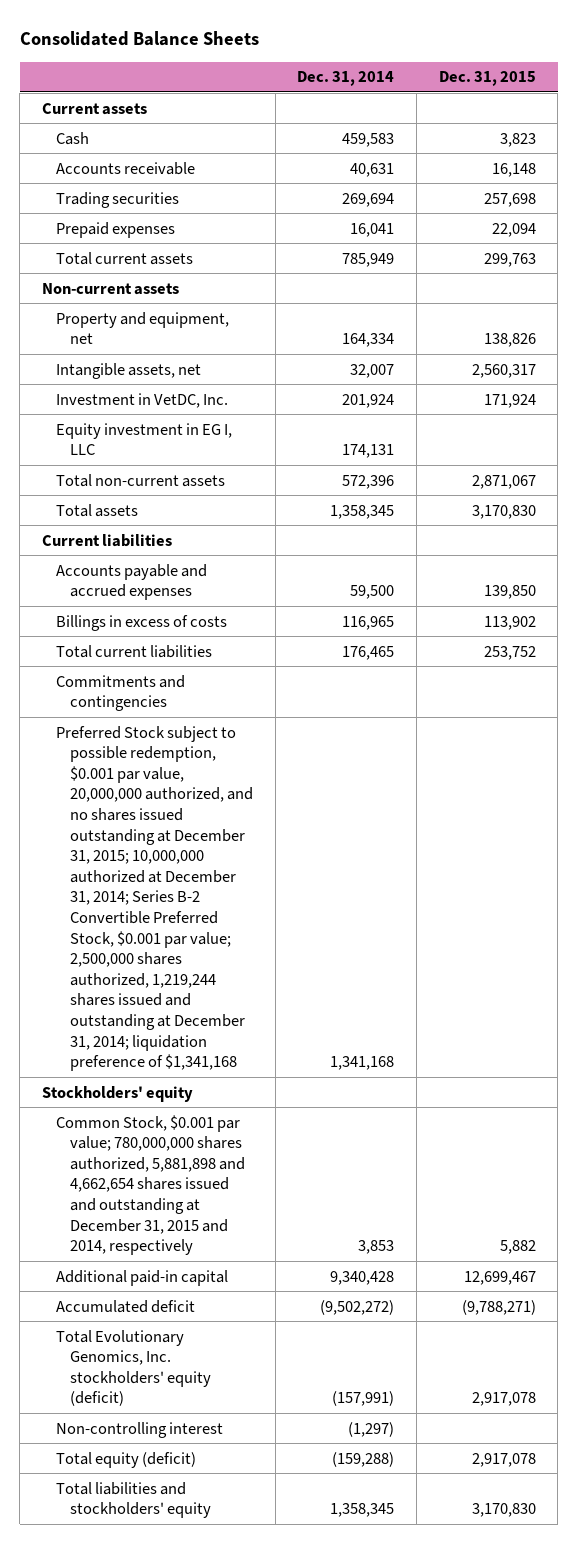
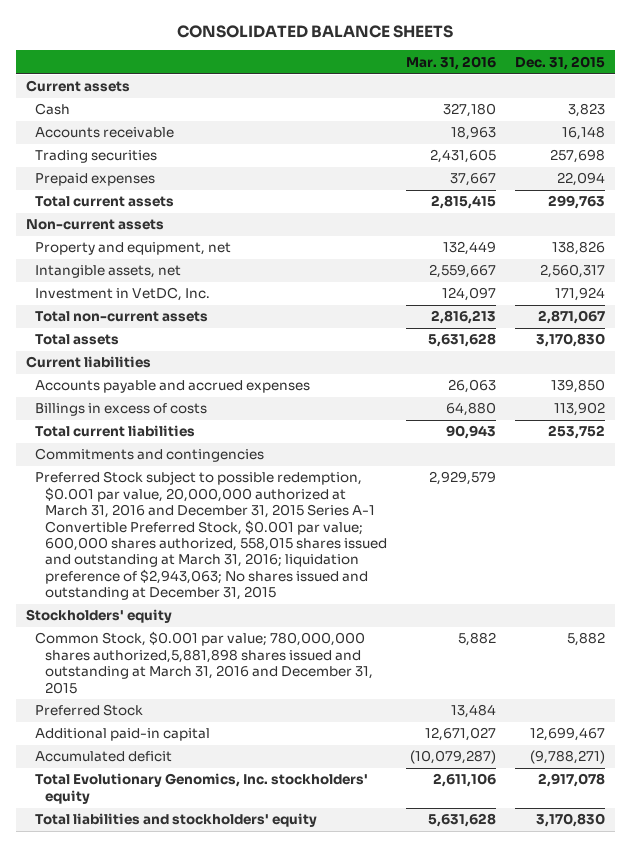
[19,31,259,47] Consolidated Balance Sheets -> [177,25,454,39] CONSOLIDATED BALANCE SHEETS
[297,71,395,87] Dec. 31, 2014 -> none
none -> [406,55,497,70] Mar. 31, 2016
[56,422,233,456] Equity investment in EG I, LLC -> none
[56,725,253,1072] Preferred Stock subject to possible redemption, $0.001 par value, 20,000,000 authorized, and no shares issued outstanding at December 31, 2015; 10,000,000 authorized at December 31, 2014; Series B-2 Convertible Preferred Stock, $0.001 par value; 2,500,000 shares authorized, 1,219,244 shares issued and outstanding at December 31, 2014; liquidation preference of $1,341,168 -> [35,471,388,601] Preferred Stock subject to possible redemption, $0.001 par value, 20,000,000 authorized at March 31, 2016 and December 31, 2015 Series A-1 Convertible Preferred Stock, $0.001 par value; 600,000 shares authorized, 558,015 shares issued and outstanding at March 31, 2016; liquidation preference of $2,943,063; No shares issued and outstanding at December 31, 2015
[56,1114,245,1256] Common Stock, $0.001 par value; 780,000,000 shares authorized, 5,881,898 and 4,662,654 shares issued and outstanding at December 31, 2015 and 2014, respectively -> [35,631,374,694] Common Stock, $0.001 par value; 780,000,000 shares authorized,5,881,898 shares issued and outstanding at March 31, 2016 and December 31, 2015
none -> [35,704,144,717] Preferred Stock
[56,1421,224,1438] Non-controlling interest -> none
[56,1451,197,1468] Total equity (deficit) -> none
[56,1329,211,1407] Total Evolutionary Genomics, Inc. stockholders' equity (deficit) -> [35,773,369,804] Total Evolutionary Genomics, Inc. stockholders' equity

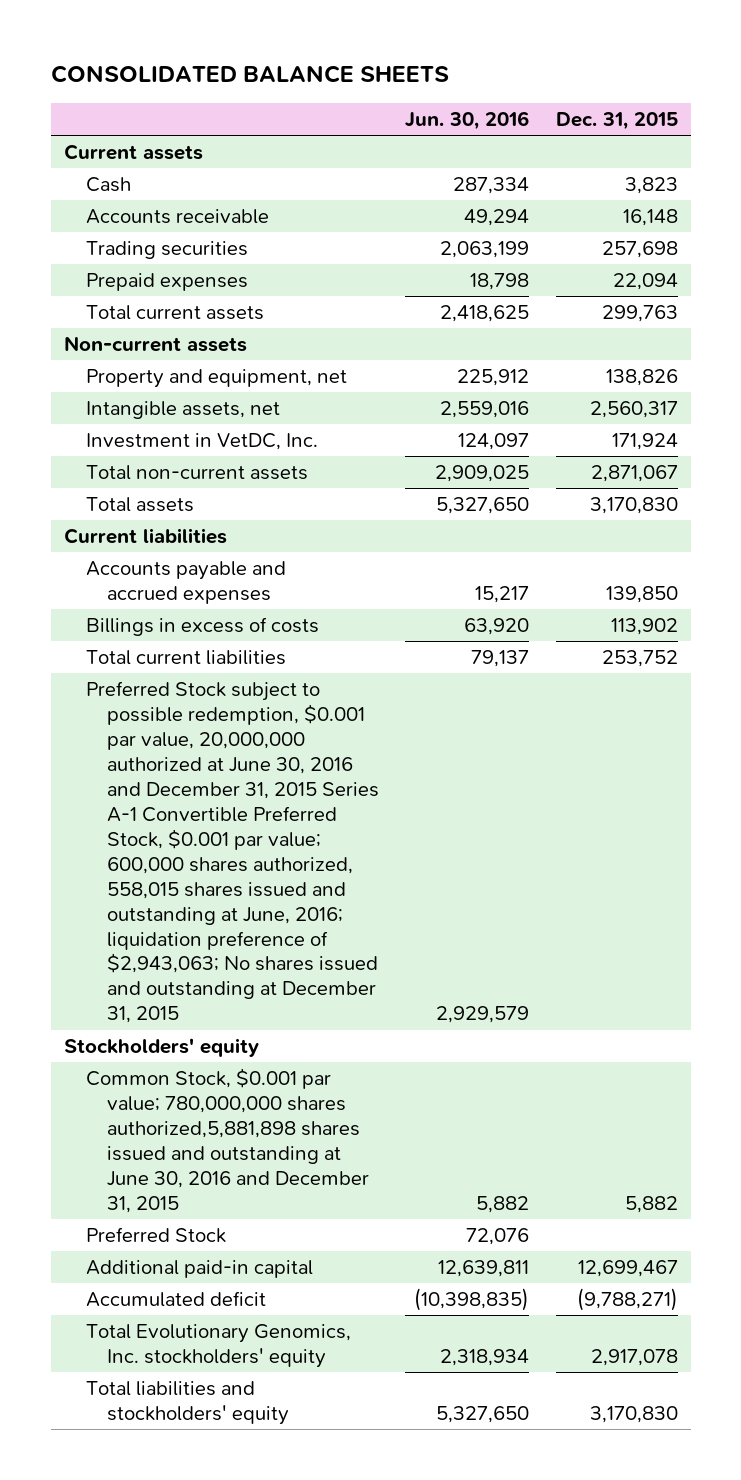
[406,55,497,70] Mar. 31, 2016 -> none
none -> [405,110,530,130] Jun. 30, 2016
[35,448,265,463] Commitments and contingencies -> none
[35,471,388,601] Preferred Stock subject to possible redemption, $0.001 par value, 20,000,000 authorized at March 31, 2016 and December 31, 2015 Series A-1 Convertible Preferred Stock, $0.001 par value; 600,000 shares authorized, 558,015 shares issued and outstanding at March 31, 2016; liquidation preference of $2,943,063; No shares issued and outstanding at December 31, 2015 -> [85,681,380,1024] Preferred Stock subject to possible redemption, $0.001 par value, 20,000,000 authorized at June 30, 2016 and December 31, 2015 Series A-1 Convertible Preferred Stock, $0.001 par value; 600,000 shares authorized, 558,015 shares issued and outstanding at June, 2016; liquidation preference of $2,943,063; No shares issued and outstanding at December 31, 2015
[35,631,374,694] Common Stock, $0.001 par value; 780,000,000 shares authorized,5,881,898 shares issued and outstanding at March 31, 2016 and December 31, 2015 -> [85,1068,370,1213] Common Stock, $0.001 par value; 780,000,000 shares authorized,5,881,898 shares issued and outstanding at June 30, 2016 and December 31, 2015

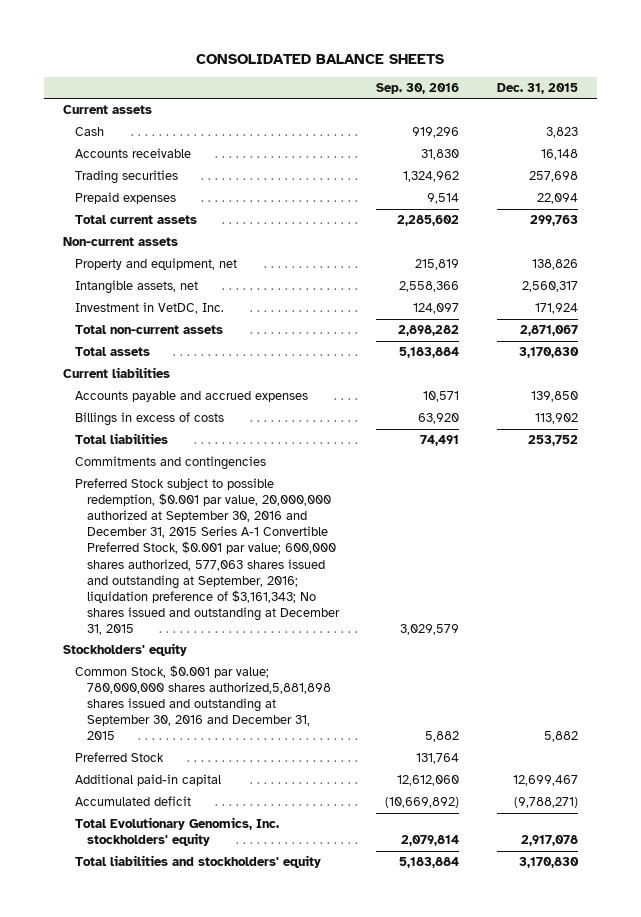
[405,110,530,130] Jun. 30, 2016 -> none
none -> [376,82,460,94] Sep. 30, 2016
[85,650,286,666] Total current liabilities -> [74,433,168,445] Total liabilities
none -> [74,456,266,471] Commitments and contingencies
[85,681,380,1024] Preferred Stock subject to possible redemption, $0.001 par value, 20,000,000 authorized at June 30, 2016 and December 31, 2015 Series A-1 Convertible Preferred Stock, $0.001 par value; 600,000 shares authorized, 558,015 shares issued and outstanding at June, 2016; liquidation preference of $2,943,063; No shares issued and outstanding at December 31, 2015 -> [74,478,340,635] Preferred Stock subject to possible redemption, $0.001 par value, 20,000,000 authorized at September 30, 2016 and December 31, 2015 Series A-1 Convertible Preferred Stock, $0.001 par value; 600,000 shares authorized, 577,063 shares issued and outstanding at September, 2016; liquidation preference of $3,161,343; No shares issued and outstanding at December 31, 2015
[85,1068,370,1213] Common Stock, $0.001 par value; 780,000,000 shares authorized,5,881,898 shares issued and outstanding at June 30, 2016 and December 31, 2015 -> [74,665,331,741] Common Stock, $0.001 par value; 780,000,000 shares authorized,5,881,898 shares issued and outstanding at September 30, 2016 and December 31, 2015

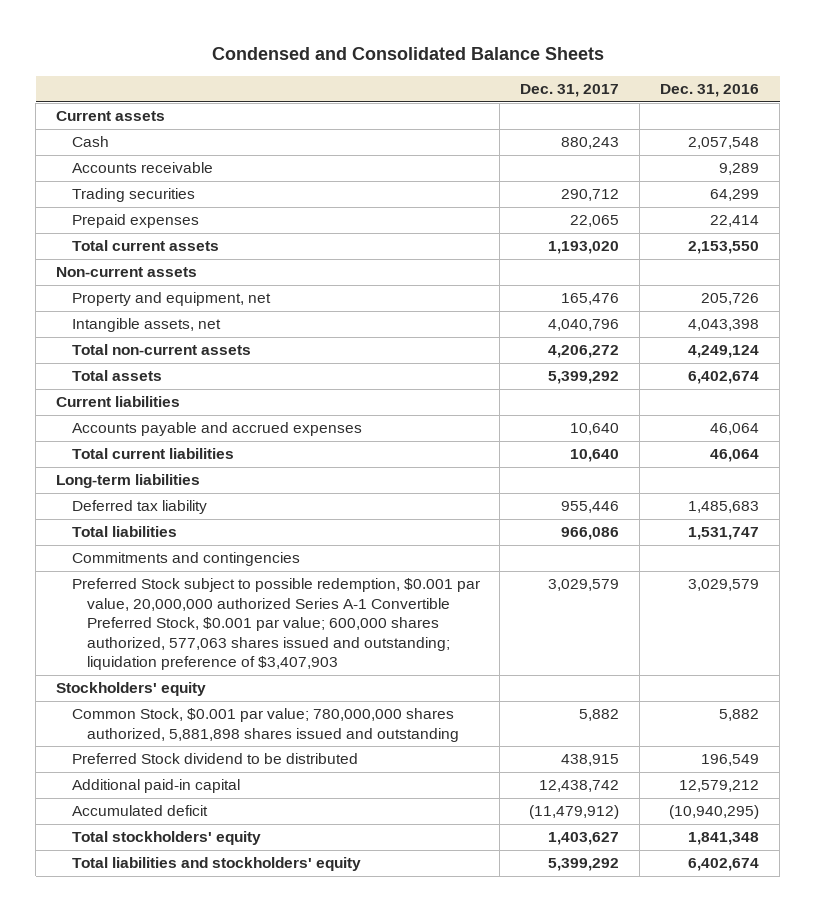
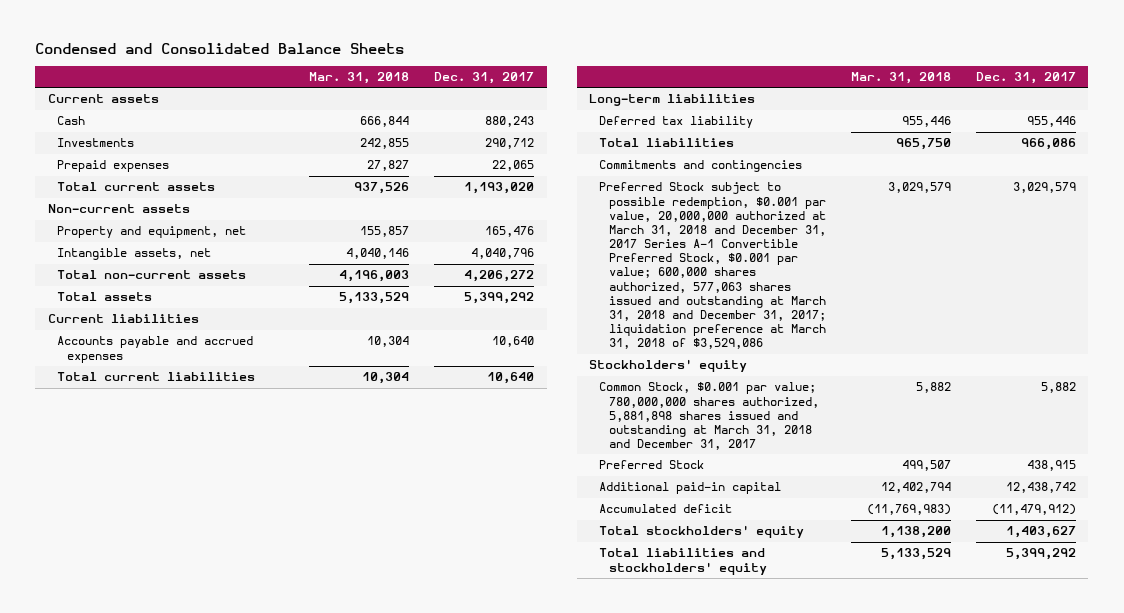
[660,84,760,98] Dec. 31, 2016 -> none
none -> [309,72,410,85] Mar. 31, 2018
[71,162,213,174] Accounts receivable -> none
[71,188,195,203] Trading securities -> [57,138,135,148] Investments
[71,578,480,671] Preferred Stock subject to possible redemption, $0.001 par value, 20,000,000 authorized Series A-1 Convertible Preferred Stock, $0.001 par value; 600,000 shares authorized, 577,063 shares issued and outstanding; liquidation preference of $3,407,903 -> [599,182,826,350] Preferred Stock subject to possible redemption, $0.001 par value, 20,000,000 authorized at March 31, 2018 and December 31, 2017 Series A-1 Convertible Preferred Stock, $0.001 par value; 600,000 shares authorized, 577,063 shares issued and outstanding at March 31, 2018 and December 31, 2017; liquidation preference at March 31, 2018 of $3,529,086
[71,708,459,742] Common Stock, $0.001 par value; 780,000,000 shares authorized, 5,881,898 shares issued and outstanding -> [599,382,819,451] Common Stock, $0.001 par value; 780,000,000 shares authorized, 5,881,898 shares issued and outstanding at March 31, 2018 and December 31, 2017
[71,753,358,765] Preferred Stock dividend to be distributed -> [599,460,705,470] Preferred Stock

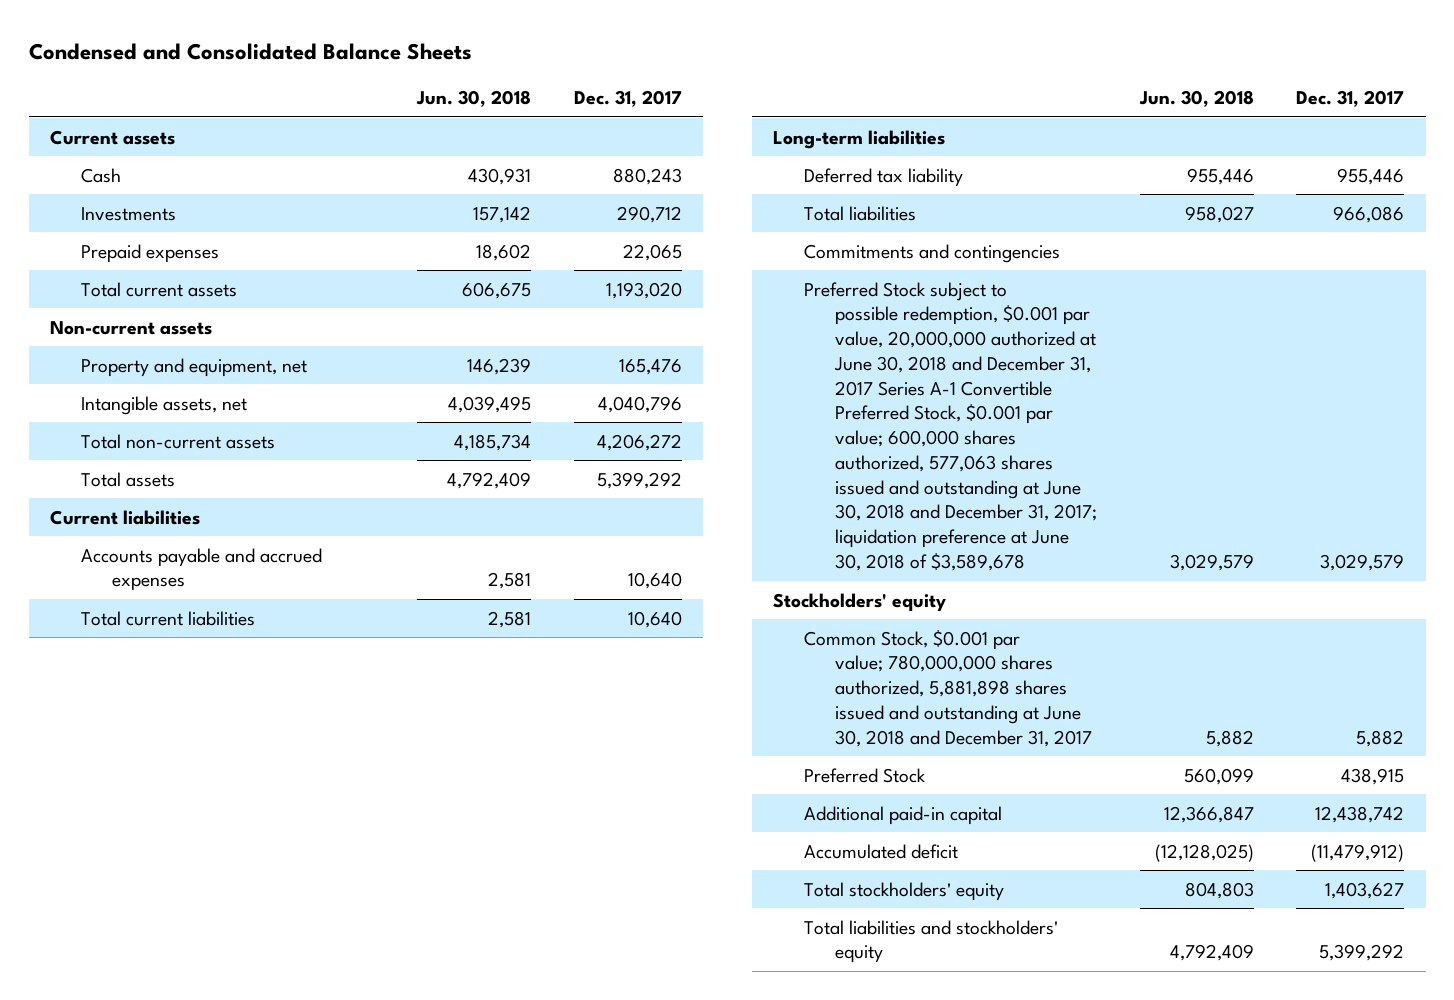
[309,72,410,85] Mar. 31, 2018 -> none
none -> [415,90,531,108] Jun. 30, 2018
[599,182,826,350] Preferred Stock subject to possible redemption, $0.001 par value, 20,000,000 authorized at March 31, 2018 and December 31, 2017 Series A-1 Convertible Preferred Stock, $0.001 par value; 600,000 shares authorized, 577,063 shares issued and outstanding at March 31, 2018 and December 31, 2017; liquidation preference at March 31, 2018 of $3,529,086 -> [803,281,1097,571] Preferred Stock subject to possible redemption, $0.001 par value, 20,000,000 authorized at June 30, 2018 and December 31, 2017 Series A-1 Convertible Preferred Stock, $0.001 par value; 600,000 shares authorized, 577,063 shares issued and outstanding at June 30, 2018 and December 31, 2017; liquidation preference at June 30, 2018 of $3,589,678
[599,382,819,451] Common Stock, $0.001 par value; 780,000,000 shares authorized, 5,881,898 shares issued and outstanding at March 31, 2018 and December 31, 2017 -> [803,629,1092,747] Common Stock, $0.001 par value; 780,000,000 shares authorized, 5,881,898 shares issued and outstanding at June 30, 2018 and December 31, 2017

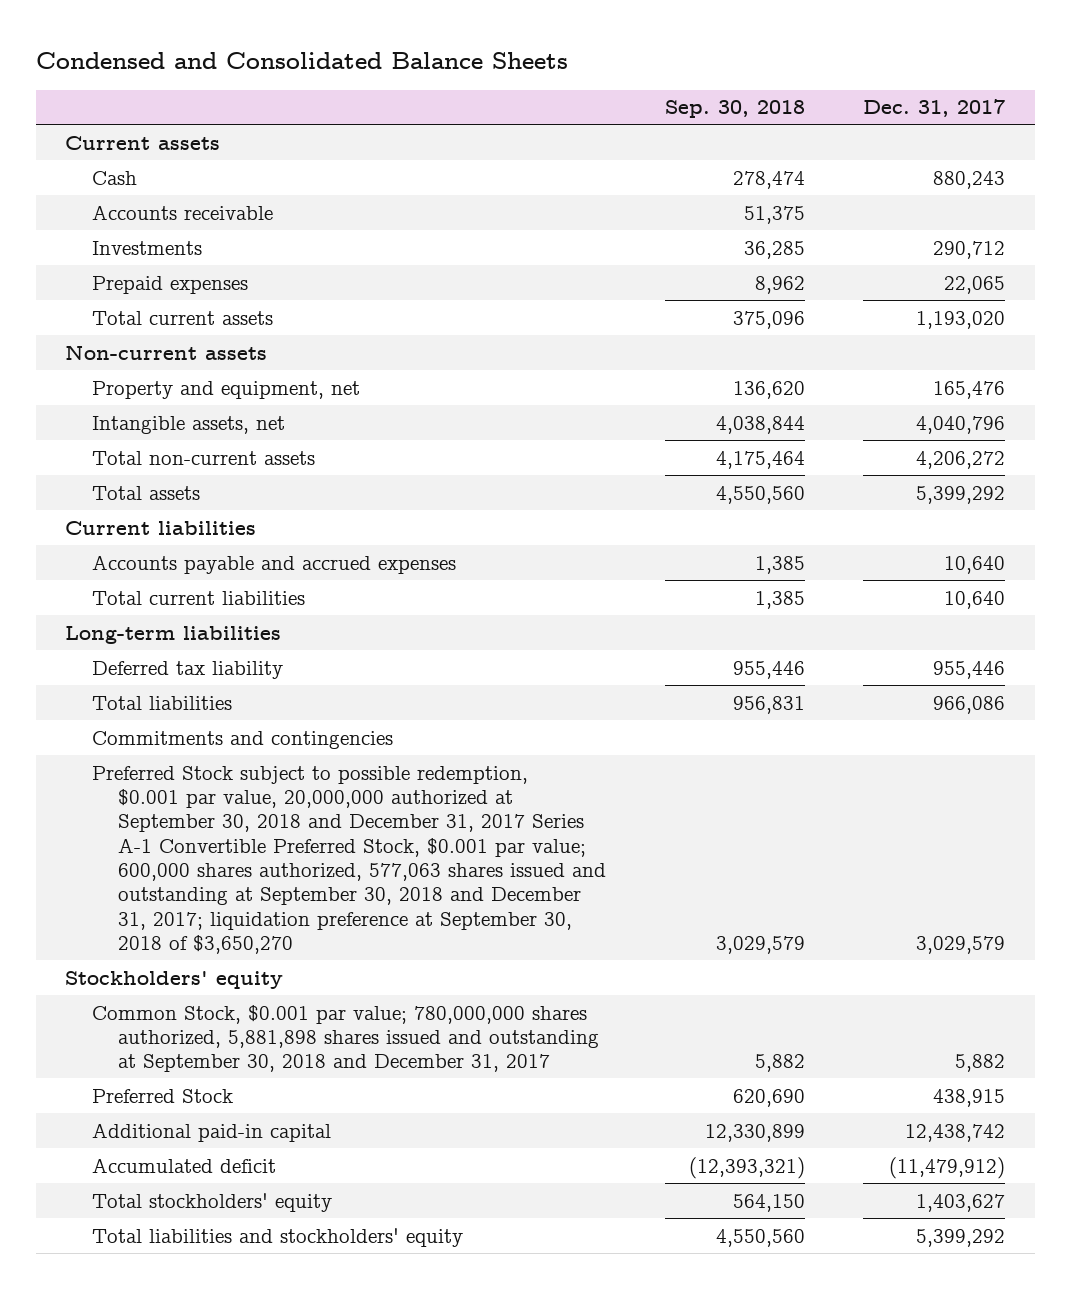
[415,90,531,108] Jun. 30, 2018 -> none
none -> [664,100,805,119] Sep. 30, 2018
none -> [91,204,273,220] Accounts receivable
[803,281,1097,571] Preferred Stock subject to possible redemption, $0.001 par value, 20,000,000 authorized at June 30, 2018 and December 31, 2017 Series A-1 Convertible Preferred Stock, $0.001 par value; 600,000 shares authorized, 577,063 shares issued and outstanding at June 30, 2018 and December 31, 2017; liquidation preference at June 30, 2018 of $3,589,678 -> [91,765,607,955] Preferred Stock subject to possible redemption, $0.001 par value, 20,000,000 authorized at September 30, 2018 and December 31, 2017 Series A-1 Convertible Preferred Stock, $0.001 par value; 600,000 shares authorized, 577,063 shares issued and outstanding at September 30, 2018 and December 31, 2017; liquidation preference at September 30, 2018 of $3,650,270
[803,629,1092,747] Common Stock, $0.001 par value; 780,000,000 shares authorized, 5,881,898 shares issued and outstanding at June 30, 2018 and December 31, 2017 -> [91,1004,600,1073] Common Stock, $0.001 par value; 780,000,000 shares authorized, 5,881,898 shares issued and outstanding at September 30, 2018 and December 31, 2017

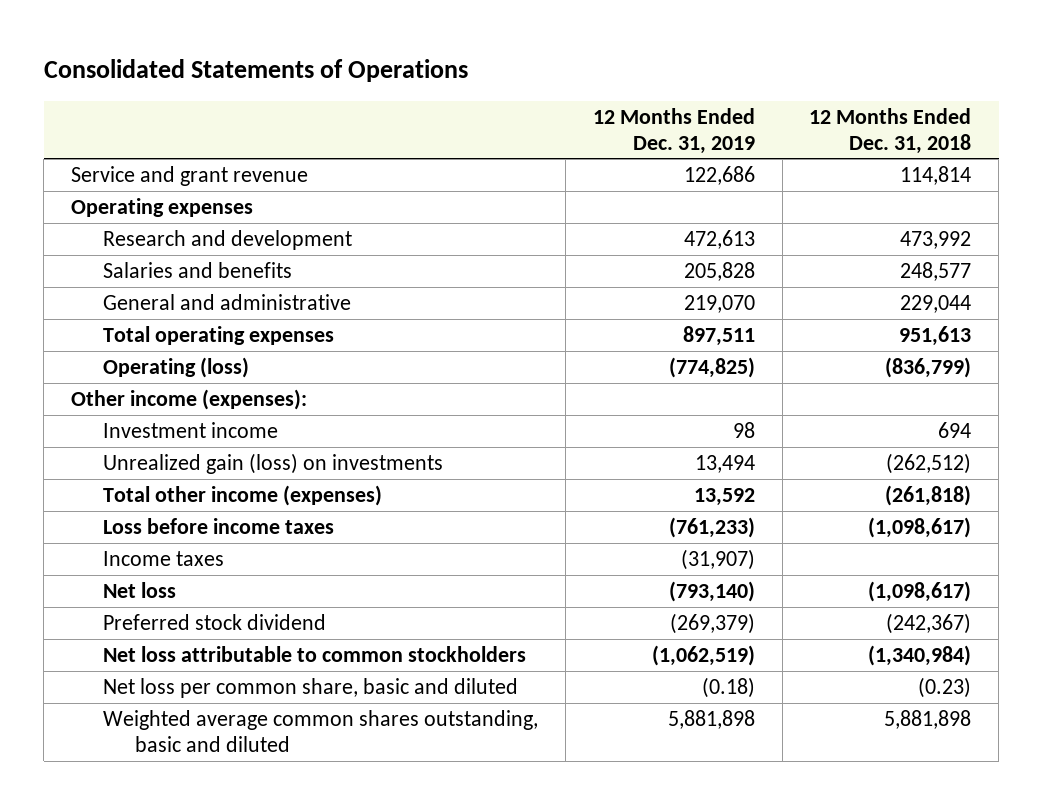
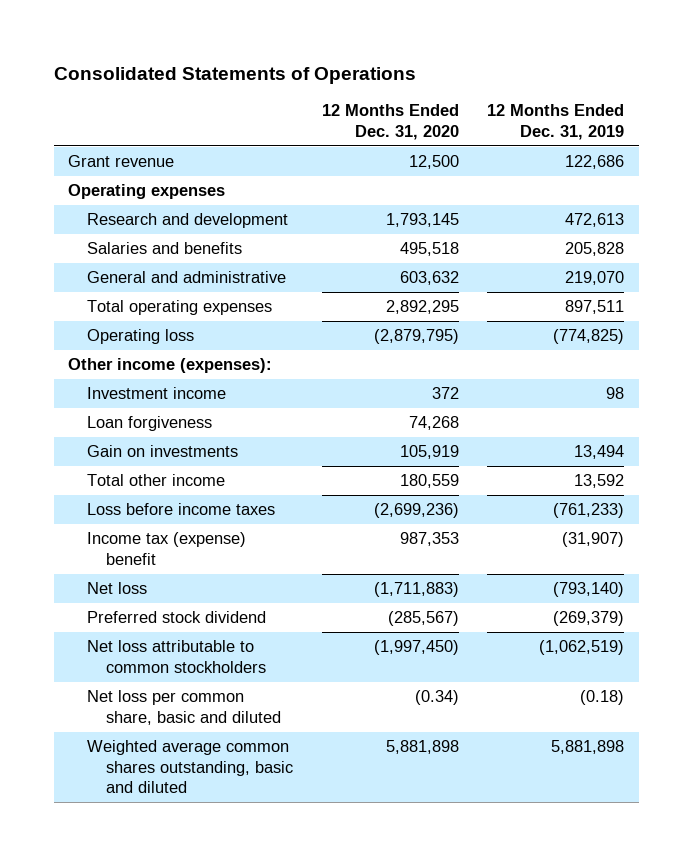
[809,107,972,154] 12 Months Ended Dec. 31, 2018 -> none
none -> [321,104,459,140] 12 Months Ended Dec. 31, 2020
[71,166,309,187] Service and grant revenue -> [68,155,175,168] Grant revenue
[102,357,249,379] Operating (loss) -> [87,329,195,345] Operating loss
none -> [87,416,213,432] Loan forgiveness
[102,453,443,475] Unrealized gain (loss) on investments -> [87,445,239,458] Gain on investments
[102,485,382,507] Total other income (expenses) -> [87,474,226,487] Total other income
[102,551,224,567] Income taxes -> [87,532,247,565] Income tax (expense) benefit

